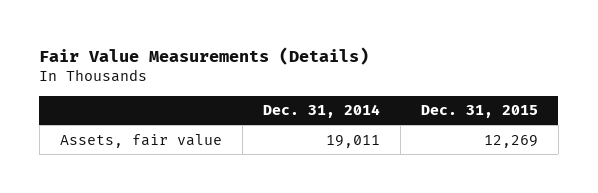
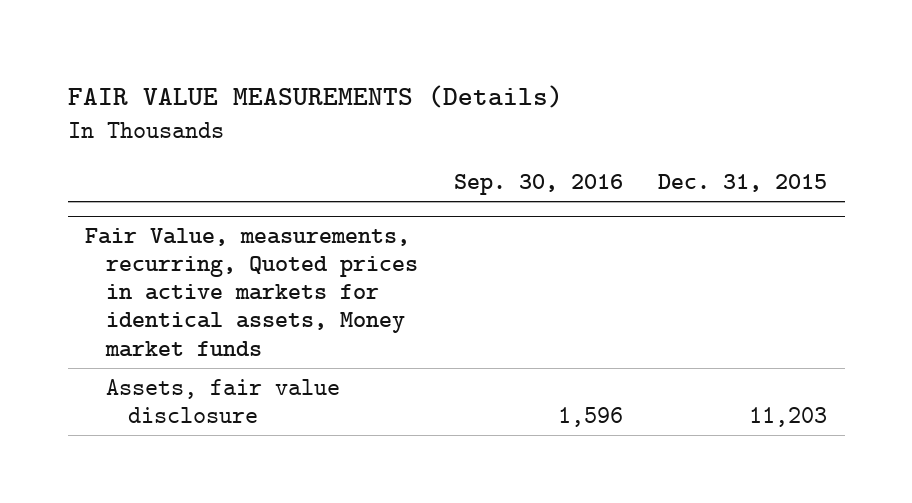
[39,46,370,65] Fair Value Measurements (Details) -> [67,85,563,109] FAIR VALUE MEASUREMENTS (Details)
[262,104,380,119] Dec. 31, 2014 -> none
none -> [453,174,623,196] Sep. 30, 2016
none -> [85,227,419,357] Fair Value, measurements, recurring, Quoted prices in active markets for identical assets, Money market funds
[59,133,222,148] Assets, fair value -> [106,378,341,423] Assets, fair value disclosure
[483,134,538,148] 12,269 -> [749,406,828,427] 11,203

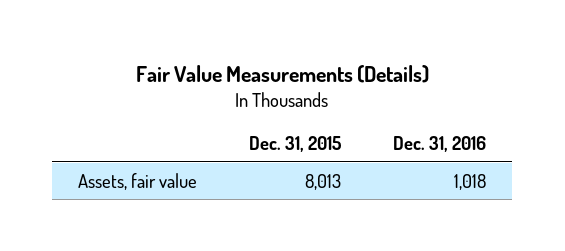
[67,85,563,109] FAIR VALUE MEASUREMENTS (Details) -> [136,64,430,83] Fair Value Measurements (Details)
[453,174,623,196] Sep. 30, 2016 -> none
none -> [393,136,487,153] Dec. 31, 2016
[85,227,419,357] Fair Value, measurements, recurring, Quoted prices in active markets for identical assets, Money market funds -> none
[106,378,341,423] Assets, fair value disclosure -> [78,172,198,190] Assets, fair value
[749,406,828,427] 11,203 -> [305,173,342,190] 8,013

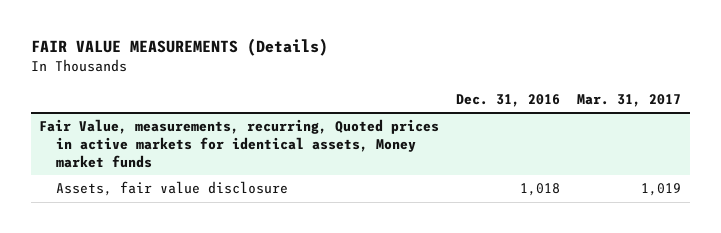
[136,64,430,83] Fair Value Measurements (Details) -> [30,38,328,57] FAIR VALUE MEASUREMENTS (Details)
[249,136,342,153] Dec. 31, 2015 -> none
none -> [577,93,682,107] Mar. 31, 2017
none -> [39,119,440,168] Fair Value, measurements, recurring, Quoted prices in active markets for identical assets, Money market funds
[78,172,198,190] Assets, fair value -> [55,181,288,197] Assets, fair value disclosure

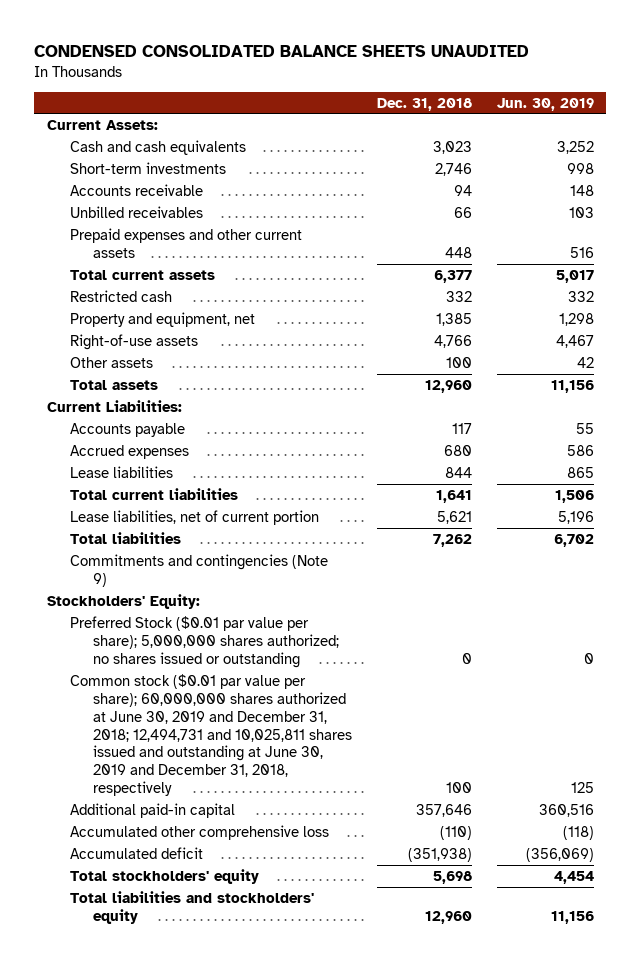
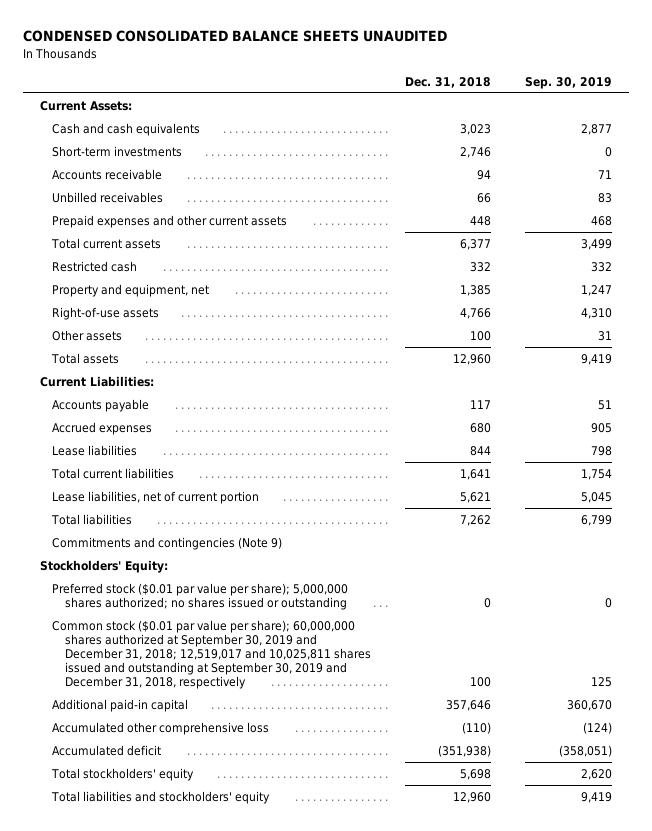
[496,97,594,111] Jun. 30, 2019 -> none
none -> [525,76,613,89] Sep. 30, 2019
[69,615,339,668] Preferred Stock ($0.01 par value per share); 5,000,000 shares authorized; no shares issued or outstanding -> [52,582,349,610] Preferred stock ($0.01 par value per share); 5,000,000 shares authorized; no shares issued or outstanding
[69,673,352,797] Common stock ($0.01 par value per share); 60,000,000 shares authorized at June 30, 2019 and December 31, 2018; 12,494,731 and 10,025,811 shares issued and outstanding at June 30, 2019 and December 31, 2018, respectively -> [52,619,372,689] Common stock ($0.01 par value per share); 60,000,000 shares authorized at September 30, 2019 and December 31, 2018; 12,519,017 and 10,025,811 shares issued and outstanding at September 30, 2019 and December 31, 2018, respectively

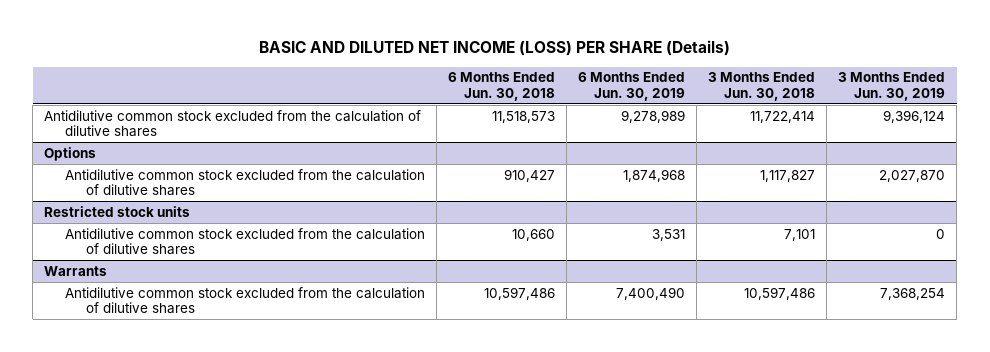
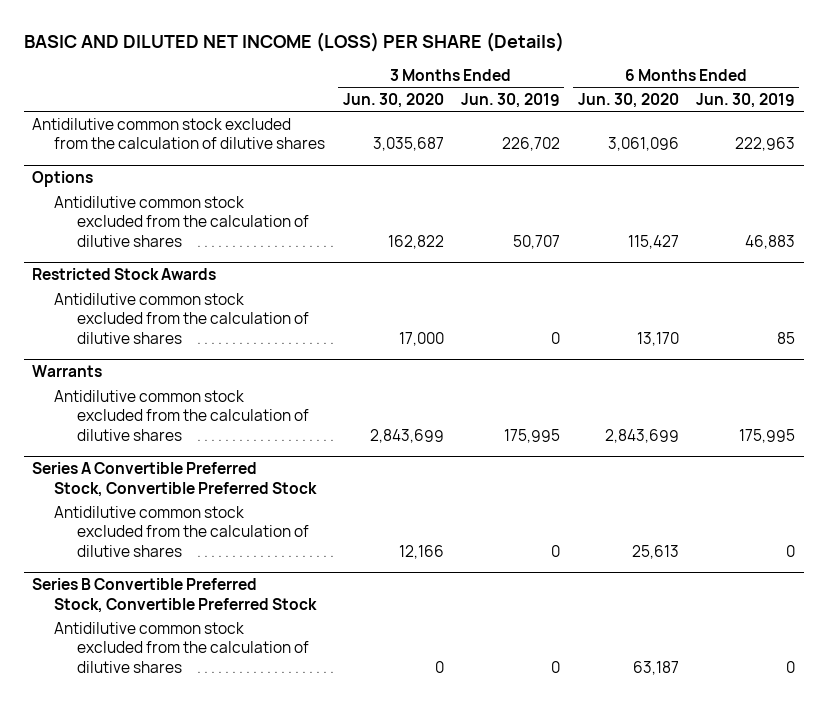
[448,72,556,101] 6 Months Ended Jun. 30, 2018 -> none
[708,72,816,101] 3 Months Ended Jun. 30, 2018 -> none
none -> [342,92,444,108] Jun. 30, 2020
none -> [577,92,679,108] Jun. 30, 2020
[621,109,686,123] 9,278,989 -> [734,137,795,152] 222,963
[883,109,946,123] 9,396,124 -> [502,137,561,152] 226,702
[623,168,686,182] 1,874,968 -> [744,234,795,249] 46,883
[879,169,946,182] 2,027,870 -> [513,234,561,249] 50,707
[44,205,191,217] Restricted stock units -> [32,268,217,281] Restricted Stock Awards
[652,228,686,241] 3,531 -> [776,331,795,344] 85
[616,286,686,300] 7,400,490 -> [738,428,795,443] 175,995
[880,287,946,300] 7,368,254 -> [504,428,561,443] 175,995
none -> [32,462,318,497] Series A Convertible Preferred Stock, Convertible Preferred Stock
none -> [54,505,309,557] Antidilutive common stock excluded from the calculation of dilutive shares
none -> [32,578,318,613] Series B Convertible Preferred Stock, Convertible Preferred Stock
none -> [54,621,309,673] Antidilutive common stock excluded from the calculation of dilutive shares

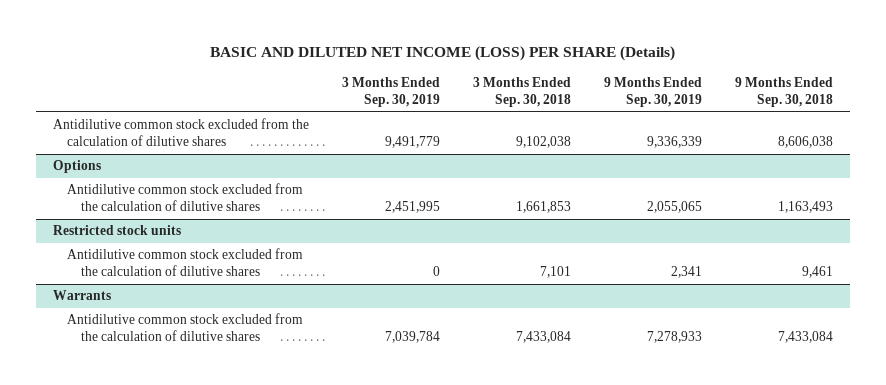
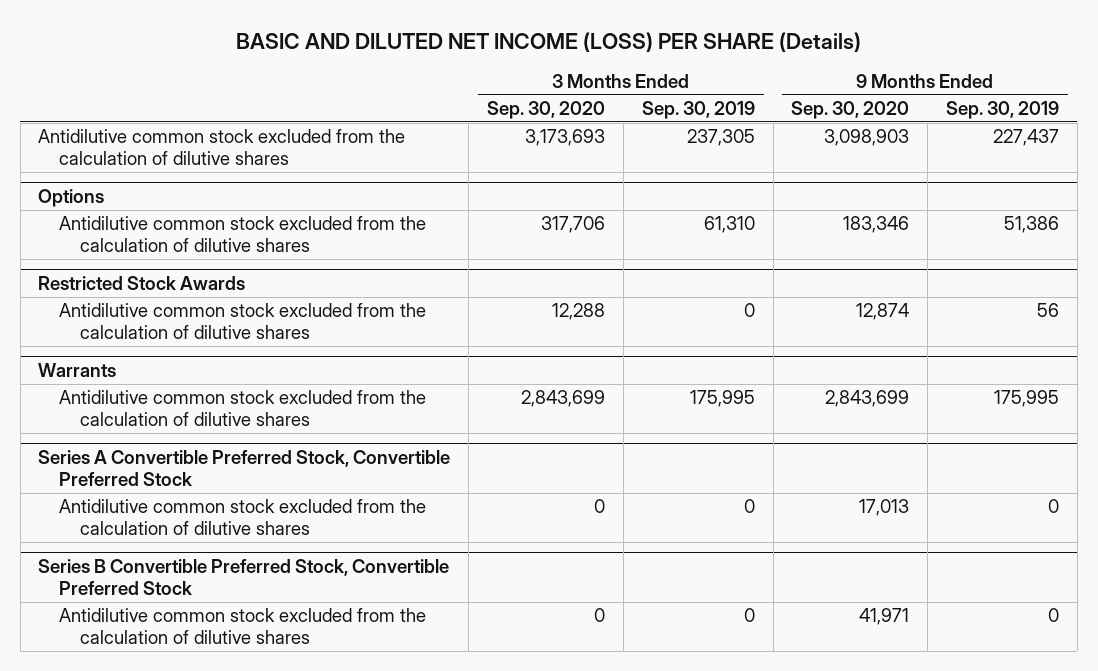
[472,77,571,108] 3 Months Ended Sep. 30, 2018 -> none
[735,77,834,108] 9 Months Ended Sep. 30, 2018 -> none
none -> [487,100,606,119] Sep. 30, 2020
none -> [791,100,910,119] Sep. 30, 2020
[384,136,440,149] 9,491,779 -> [686,129,755,147] 237,305
[646,136,702,149] 9,336,339 -> [993,129,1060,147] 227,437
[384,201,440,214] 2,451,995 -> [703,216,755,234] 61,310
[646,201,702,214] 2,055,065 -> [1004,216,1060,234] 51,386
[52,225,181,236] Restricted stock units -> [38,276,246,291] Restricted Stock Awards
[670,266,702,279] 2,341 -> [1037,303,1060,318] 56
[384,331,440,344] 7,039,784 -> [689,390,755,408] 175,995
[646,331,702,344] 7,278,933 -> [994,390,1060,408] 175,995
none -> [38,450,451,486] Series A Convertible Preferred Stock, Convertible Preferred Stock
none -> [59,499,427,536] Antidilutive common stock excluded from the calculation of dilutive shares
none -> [38,559,450,595] Series B Convertible Preferred Stock, Convertible Preferred Stock
none -> [59,608,427,645] Antidilutive common stock excluded from the calculation of dilutive shares

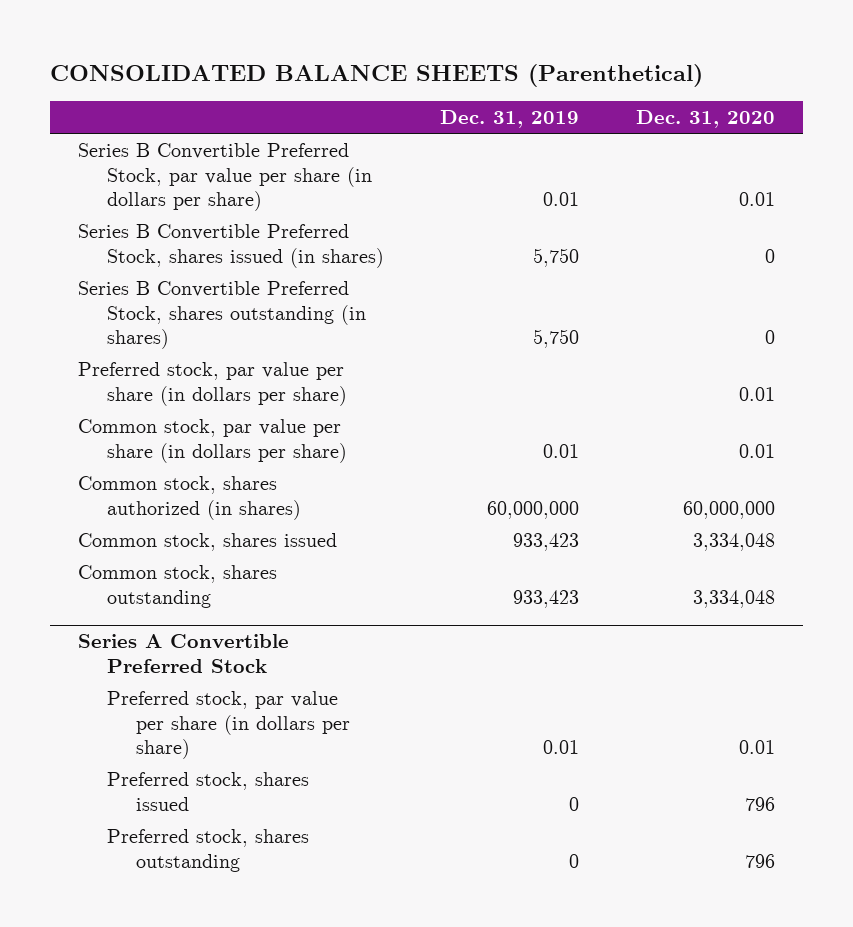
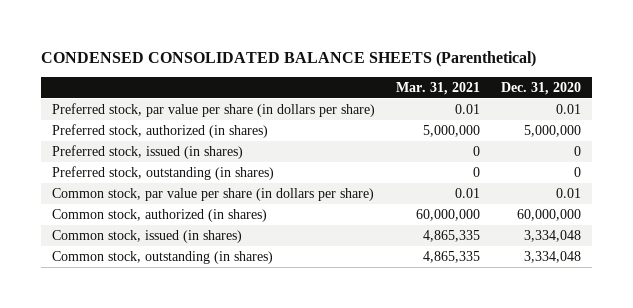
[49,64,703,88] CONSOLIDATED BALANCE SHEETS (Parenthetical) -> [41,50,537,67] CONDENSED CONSOLIDATED BALANCE SHEETS (Parenthetical)
[440,110,580,129] Dec. 31, 2019 -> none
none -> [396,81,481,95] Mar. 31, 2021
[78,142,372,212] Series B Convertible Preferred Stock, par value per share (in dollars per share) -> none
[78,223,384,268] Series B Convertible Preferred Stock, shares issued (in shares) -> none
[78,280,366,350] Series B Convertible Preferred Stock, shares outstanding (in shares) -> none
none -> [51,124,268,139] Preferred stock, authorized (in shares)
none -> [51,145,243,160] Preferred stock, issued (in shares)
none -> [51,166,274,181] Preferred stock, outstanding (in shares)
[78,634,290,673] Series A Convertible Preferred Stock -> none
[106,690,350,760] Preferred stock, par value per share (in dollars per share) -> none
[106,771,309,811] Preferred stock, shares issued -> none
[106,828,309,872] Preferred stock, shares outstanding -> none
[78,475,301,520] Common stock, shares authorized (in shares) -> [51,209,267,223] Common stock, authorized (in shares)
[78,532,338,551] Common stock, shares issued -> [51,230,242,244] Common stock, issued (in shares)
[78,564,278,608] Common stock, shares outstanding -> [51,251,273,265] Common stock, outstanding (in shares)

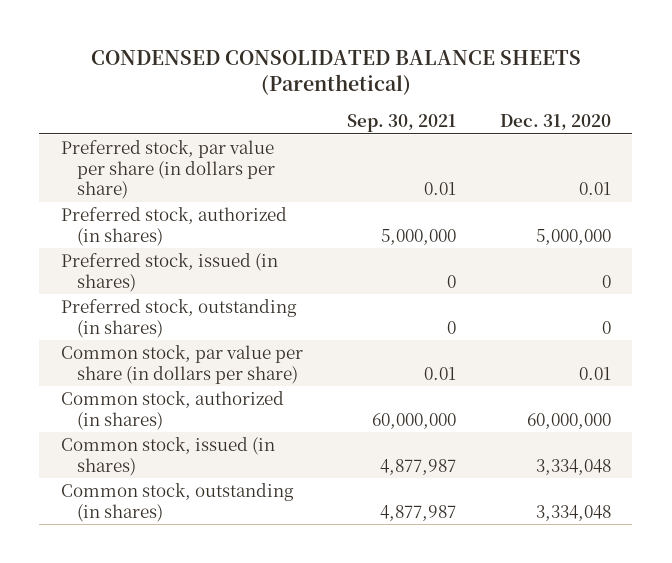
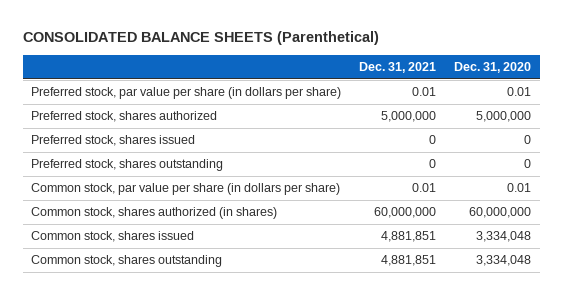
[90,50,581,96] CONDENSED CONSOLIDATED BALANCE SHEETS (Parenthetical) -> [22,31,379,46] CONSOLIDATED BALANCE SHEETS (Parenthetical)
[346,114,456,133] Sep. 30, 2021 -> none
none -> [359,61,437,73] Dec. 31, 2021
[61,207,288,246] Preferred stock, authorized (in shares) -> [31,111,218,123] Preferred stock, shares authorized
[61,253,279,292] Preferred stock, issued (in shares) -> [31,135,196,147] Preferred stock, shares issued
[61,299,298,338] Preferred stock, outstanding (in shares) -> [31,159,224,172] Preferred stock, shares outstanding
[61,391,285,430] Common stock, authorized (in shares) -> [31,207,278,220] Common stock, shares authorized (in shares)
[61,437,276,476] Common stock, issued (in shares) -> [31,231,195,243] Common stock, shares issued
[61,483,295,522] Common stock, outstanding (in shares) -> [31,255,223,268] Common stock, shares outstanding

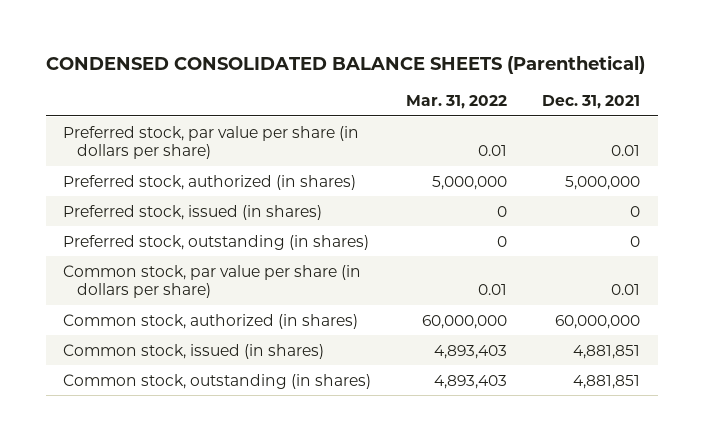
[22,31,379,46] CONSOLIDATED BALANCE SHEETS (Parenthetical) -> [45,54,645,74] CONDENSED CONSOLIDATED BALANCE SHEETS (Parenthetical)
[453,61,531,73] Dec. 31, 2020 -> none
none -> [406,95,508,110] Mar. 31, 2022
[31,111,218,123] Preferred stock, shares authorized -> [63,174,357,190] Preferred stock, authorized (in shares)
[31,135,196,147] Preferred stock, shares issued -> [63,204,323,220] Preferred stock, issued (in shares)
[31,159,224,172] Preferred stock, shares outstanding -> [63,234,370,250] Preferred stock, outstanding (in shares)
[31,207,278,220] Common stock, shares authorized (in shares) -> [63,313,359,329] Common stock, authorized (in shares)
[31,231,195,243] Common stock, shares issued -> [63,343,325,359] Common stock, issued (in shares)
[31,255,223,268] Common stock, shares outstanding -> [63,373,372,389] Common stock, outstanding (in shares)

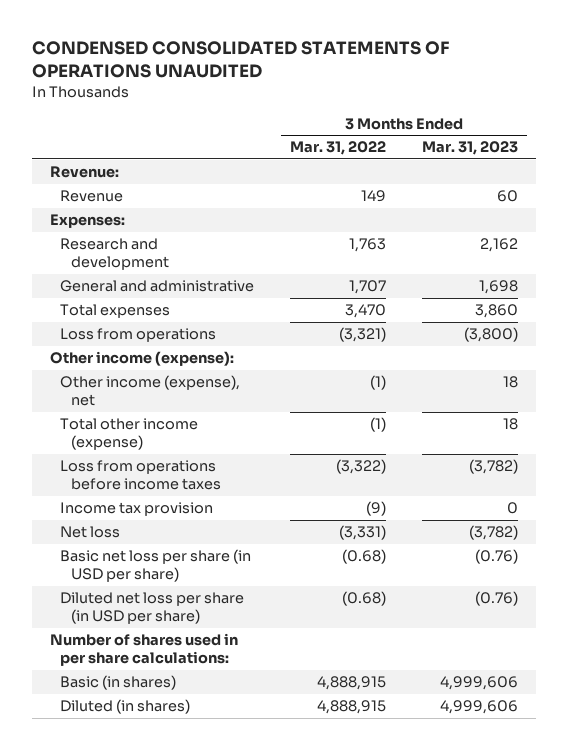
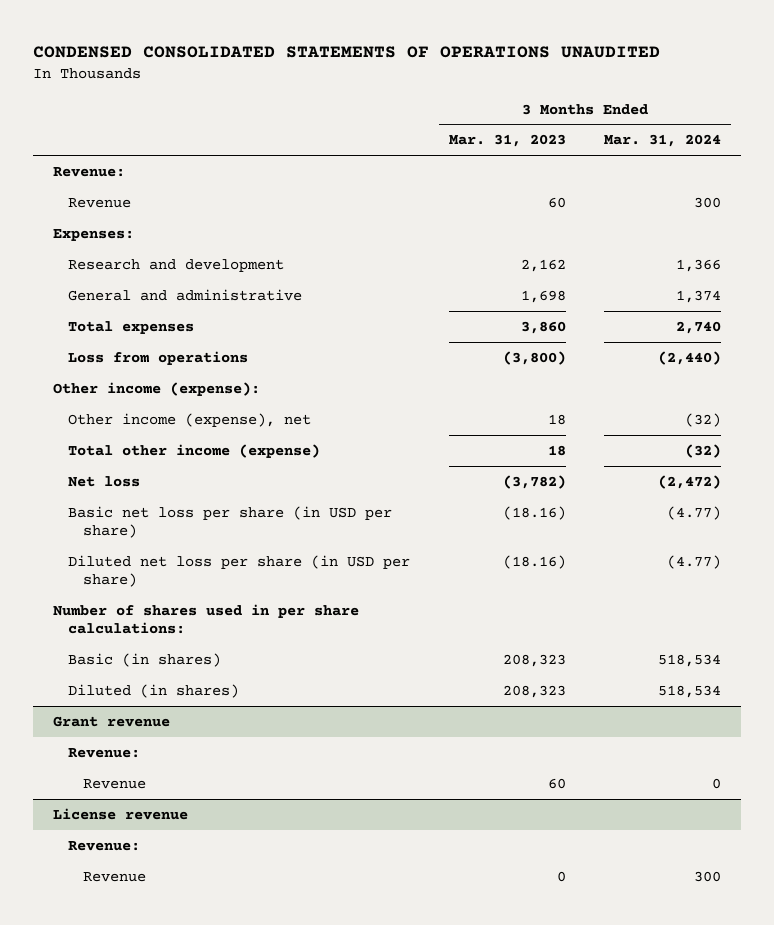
[290,141,387,156] Mar. 31, 2022 -> none
none -> [604,134,722,148] Mar. 31, 2024
[60,460,222,491] Loss from operations before income taxes -> none
[60,502,214,517] Income tax provision -> none
[475,549,519,565] (0.76) -> [502,505,566,520] (18.16)
[475,591,519,607] (0.76) -> [502,554,566,569] (18.16)
[440,676,519,691] 4,999,606 -> [502,653,566,667] 208,323
[440,700,519,715] 4,999,606 -> [502,684,566,698] 208,323
none -> [52,715,170,727] Grant revenue
none -> [67,747,140,758] Revenue:
none -> [83,778,147,789] Revenue
none -> [52,807,188,820] License revenue
none -> [67,840,140,851] Revenue:
none -> [83,871,147,882] Revenue

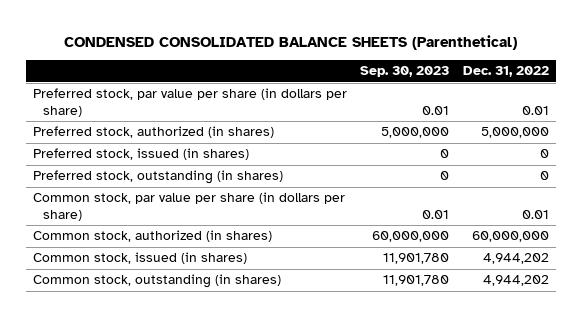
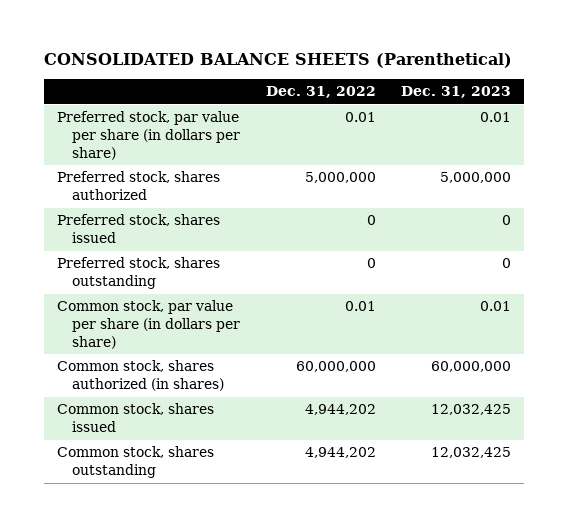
[63,34,517,50] CONDENSED CONSOLIDATED BALANCE SHEETS (Parenthetical) -> [44,53,513,69] CONSOLIDATED BALANCE SHEETS (Parenthetical)
[360,66,450,78] Sep. 30, 2023 -> none
none -> [401,86,512,99] Dec. 31, 2023
[32,126,274,139] Preferred stock, authorized (in shares) -> [57,171,221,200] Preferred stock, shares authorized
[32,148,249,161] Preferred stock, issued (in shares) -> [57,214,221,243] Preferred stock, shares issued
[32,170,283,185] Preferred stock, outstanding (in shares) -> [57,257,221,289] Preferred stock, shares outstanding
[32,230,272,243] Common stock, authorized (in shares) -> [57,360,225,391] Common stock, shares authorized (in shares)
[32,252,247,265] Common stock, issued (in shares) -> [57,403,215,432] Common stock, shares issued
[32,274,281,289] Common stock, outstanding (in shares) -> [57,446,215,478] Common stock, shares outstanding

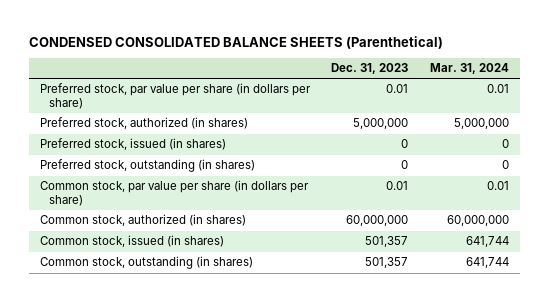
[44,53,513,69] CONSOLIDATED BALANCE SHEETS (Parenthetical) -> [28,35,443,49] CONDENSED CONSOLIDATED BALANCE SHEETS (Parenthetical)
[265,86,376,99] Dec. 31, 2022 -> none
none -> [430,63,510,75] Mar. 31, 2024
[57,171,221,200] Preferred stock, shares authorized -> [39,117,248,130] Preferred stock, authorized (in shares)
[57,214,221,243] Preferred stock, shares issued -> [39,138,226,151] Preferred stock, issued (in shares)
[57,257,221,289] Preferred stock, shares outstanding -> [39,159,255,173] Preferred stock, outstanding (in shares)
[57,360,225,391] Common stock, shares authorized (in shares) -> [39,214,246,227] Common stock, authorized (in shares)
[57,403,215,432] Common stock, shares issued -> [39,235,224,248] Common stock, issued (in shares)
[431,404,512,416] 12,032,425 -> [365,236,409,248] 501,357
[57,446,215,478] Common stock, shares outstanding -> [39,256,253,270] Common stock, outstanding (in shares)
[431,447,512,459] 12,032,425 -> [365,257,409,269] 501,357

